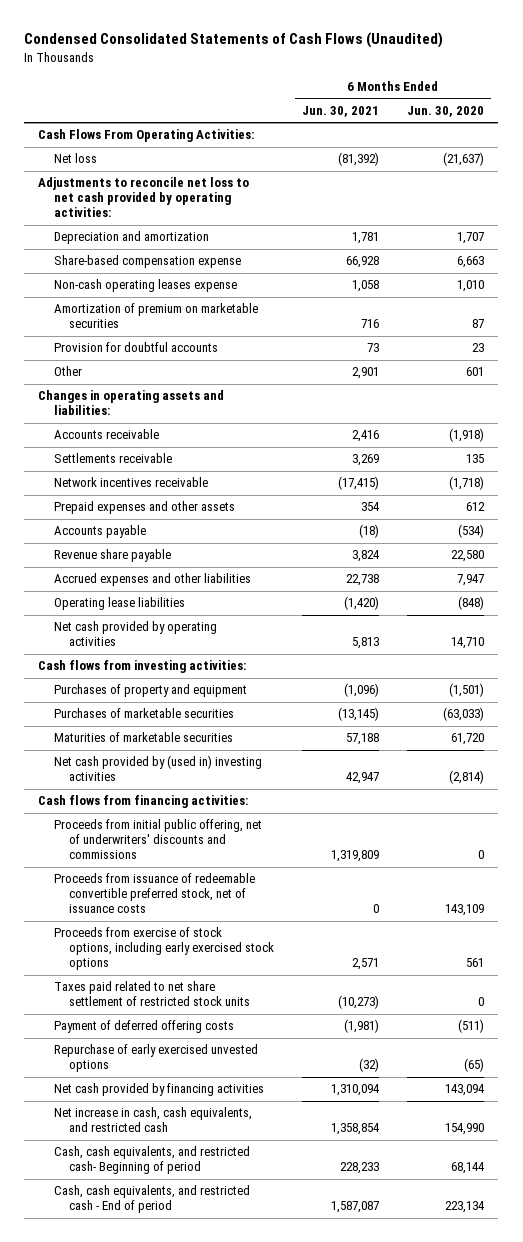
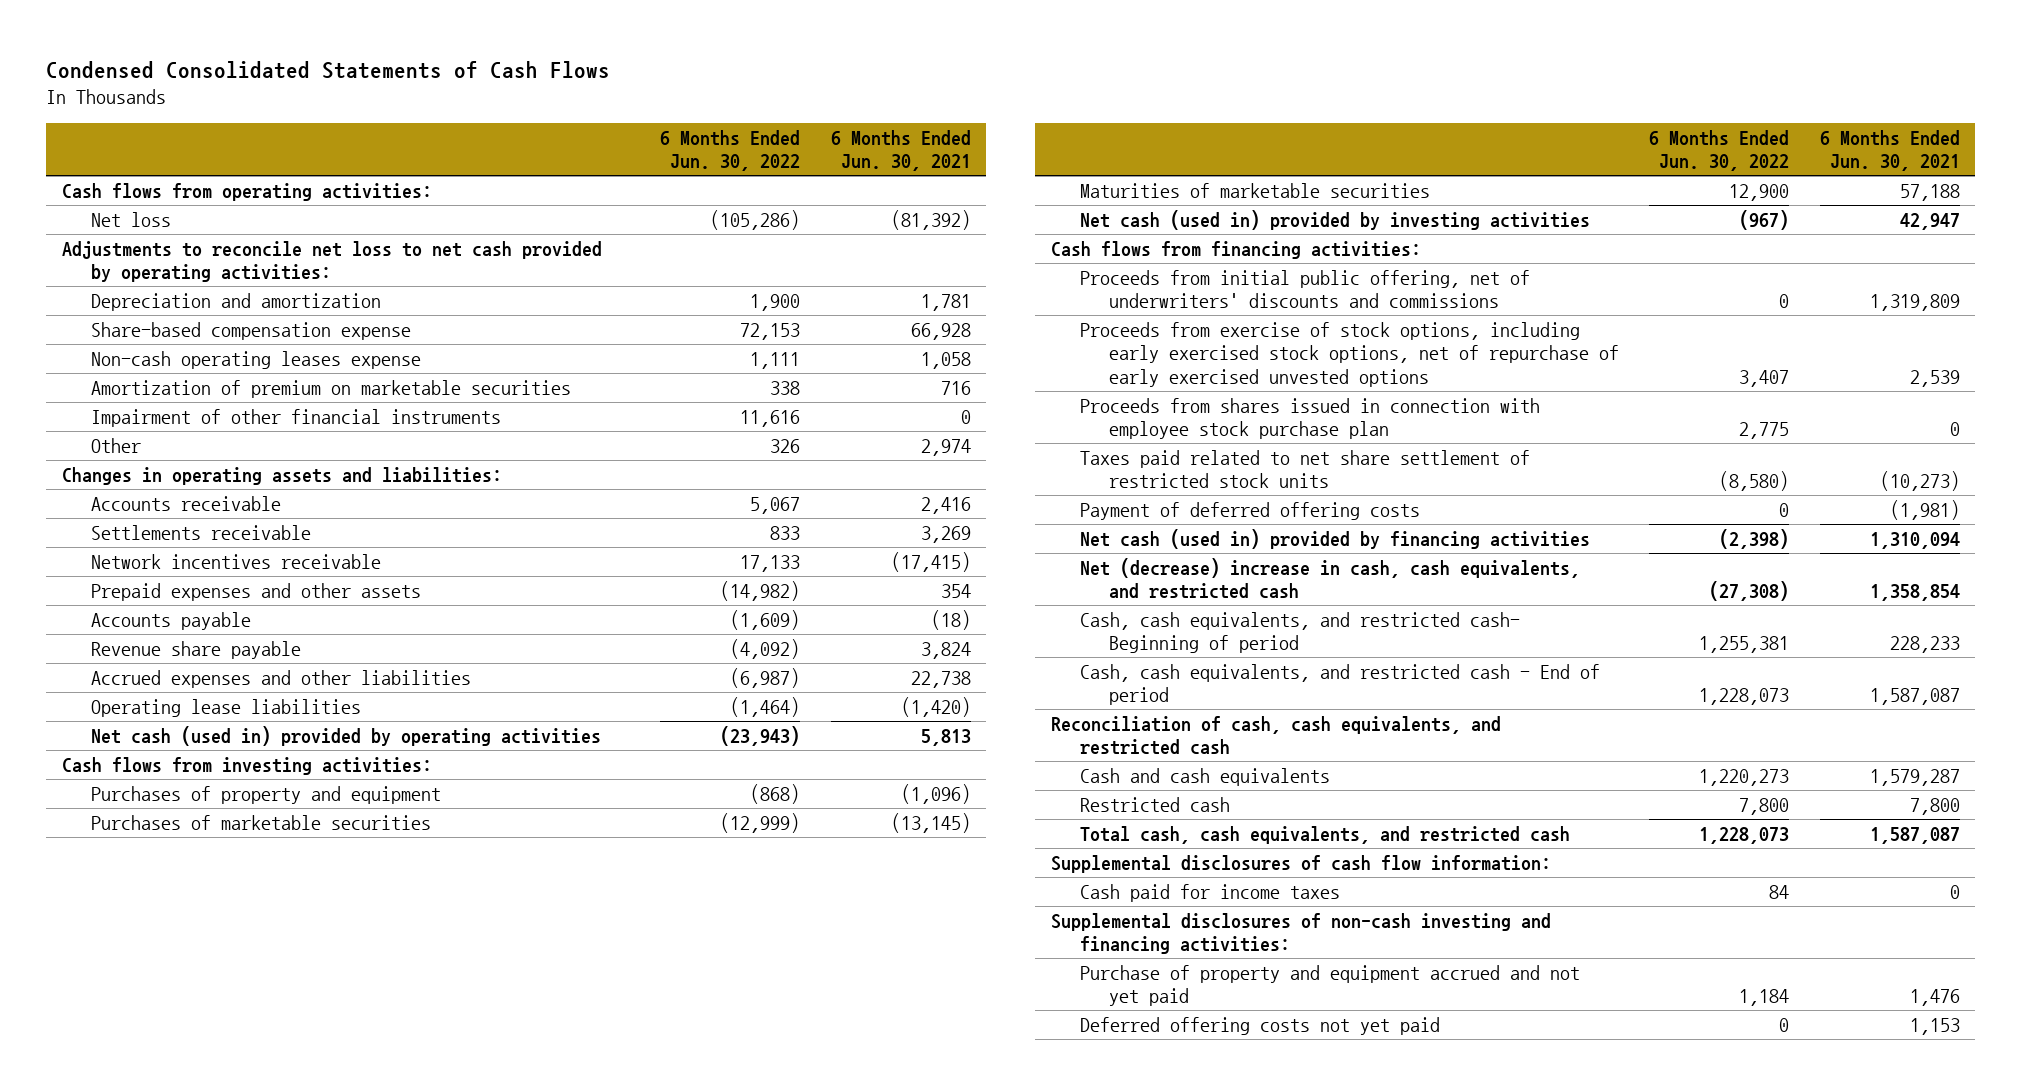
[24,32,444,49] Condensed Consolidated Statements of Cash Flows (Unaudited) -> [46,60,611,79] Condensed Consolidated Statements of Cash Flows
[407,105,485,117] Jun. 30, 2020 -> none
none -> [660,129,801,172] 6 Months Ended Jun. 30, 2022
[38,129,255,143] Cash Flows From Operating Activities: -> [61,182,432,201] Cash flows from operating activities:
[53,342,218,353] Provision for doubtful accounts -> none
none -> [90,408,501,427] Impairment of other financial instruments
[351,367,379,380] 2,901 -> [921,438,972,456] 2,974
[53,621,217,647] Net cash provided by operating activities -> [90,725,601,746] Net cash (used in) provided by operating activities
[53,755,262,782] Net cash provided by (used in) investing activities -> [1079,209,1590,230] Net cash (used in) provided by investing activities
[53,873,255,914] Proceeds from issuance of redeemable convertible preferred stock, net of issuance costs -> none
[53,927,274,971] Proceeds from exercise of stock options, including early exercised stock options -> [1079,321,1619,387] Proceeds from exercise of stock options, including early exercised stock options, net of repurchase of early exercised unvested options
[351,958,379,971] 2,571 -> [1910,369,1961,387] 2,539
none -> [1079,397,1540,440] Proceeds from shares issued in connection with employee stock purchase plan
[53,1044,258,1073] Repurchase of early exercised unvested options -> none
[53,1083,264,1097] Net cash provided by financing activities -> [1079,528,1590,549] Net cash (used in) provided by financing activities
[53,1107,252,1133] Net increase in cash, cash equivalents, and restricted cash -> [1079,557,1580,600] Net (decrease) increase in cash, cash equivalents, and restricted cash
none -> [1050,715,1501,756] Reconciliation of cash, cash equivalents, and restricted cash
none -> [1079,767,1330,786] Cash and cash equivalents
none -> [1079,796,1230,812] Restricted cash
none -> [1079,825,1570,844] Total cash, cash equivalents, and restricted cash
none -> [1050,854,1551,873] Supplemental disclosures of cash flow information:
none -> [1079,883,1340,902] Cash paid for income taxes
none -> [1050,912,1551,955] Supplemental disclosures of non-cash investing and financing activities:
none -> [1079,964,1580,1007] Purchase of property and equipment accrued and not yet paid
none -> [1079,1016,1440,1035] Deferred offering costs not yet paid

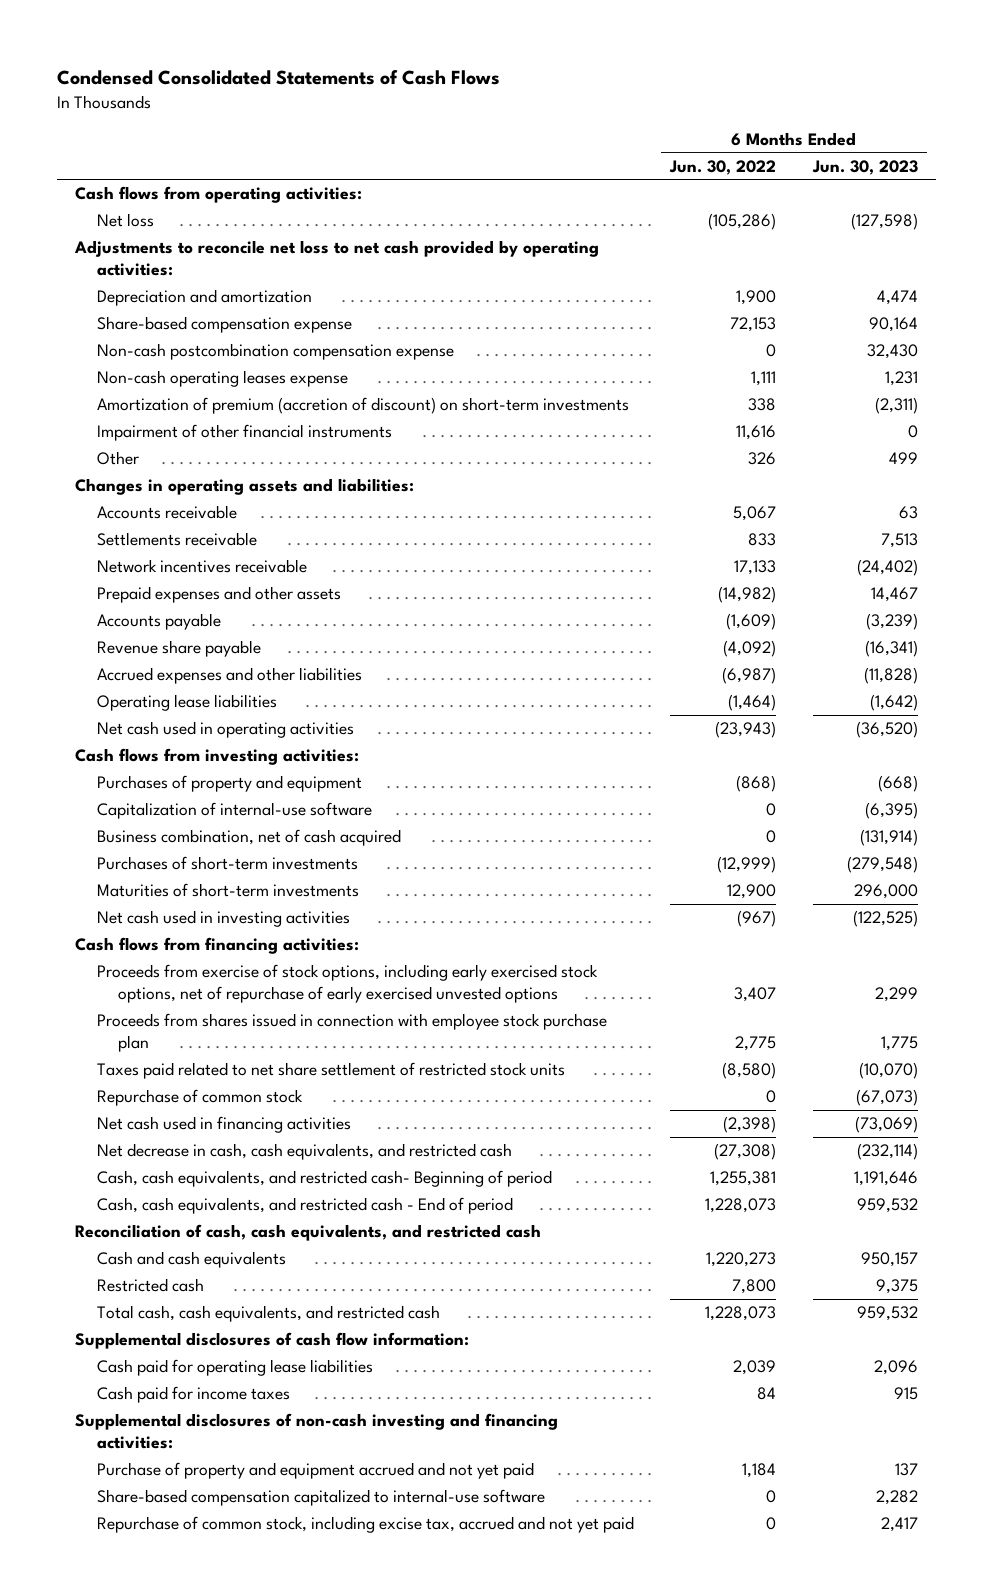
[831,129,972,172] 6 Months Ended Jun. 30, 2021 -> none
none -> [811,159,918,175] Jun. 30, 2023
none -> [96,343,454,361] Non-cash postcombination compensation expense
[90,379,571,398] Amortization of premium on marketable securities -> [96,397,629,415] Amortization of premium (accretion of discount) on short-term investments
[90,725,601,746] Net cash (used in) provided by operating activities -> [96,721,354,739] Net cash used in operating activities
none -> [96,802,372,820] Capitalization of internal-use software
none -> [96,829,401,847] Business combination, net of cash acquired
[90,814,431,830] Purchases of marketable securities -> [96,856,358,871] Purchases of short-term investments
[1079,182,1430,198] Maturities of marketable securities -> [96,883,359,898] Maturities of short-term investments
[1079,209,1590,230] Net cash (used in) provided by investing activities -> [96,910,350,928] Net cash used in investing activities
[1079,269,1530,309] Proceeds from initial public offering, net of underwriters' discounts and commissions -> none
[1079,501,1420,520] Payment of deferred offering costs -> none
none -> [96,1089,303,1107] Repurchase of common stock
[1079,528,1590,549] Net cash (used in) provided by financing activities -> [96,1116,351,1134] Net cash used in financing activities
[1079,557,1580,600] Net (decrease) increase in cash, cash equivalents, and restricted cash -> [96,1143,512,1161] Net decrease in cash, cash equivalents, and restricted cash
none -> [96,1359,373,1377] Cash paid for operating lease liabilities
[1079,1016,1440,1035] Deferred offering costs not yet paid -> [96,1489,545,1507] Share-based compensation capitalized to internal-use software
none -> [96,1516,634,1534] Repurchase of common stock, including excise tax, accrued and not yet paid

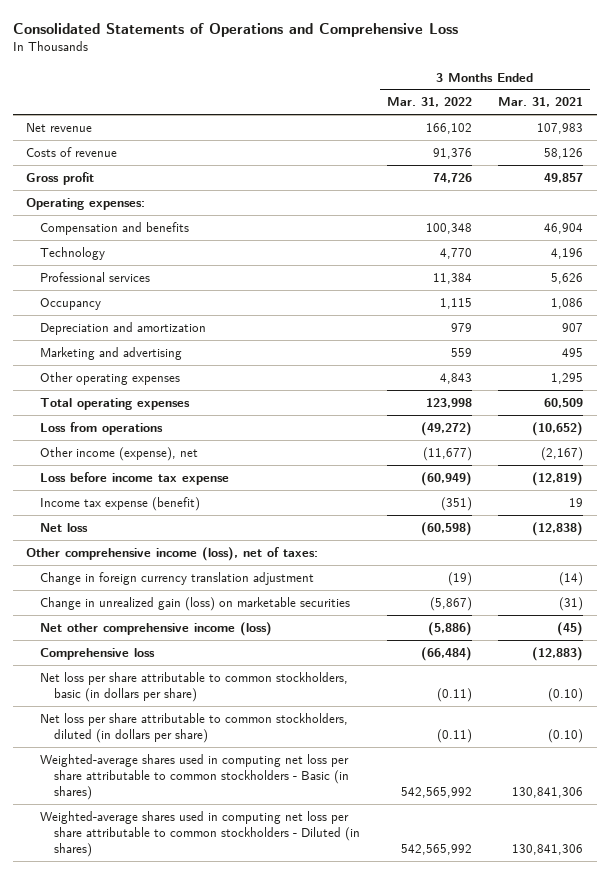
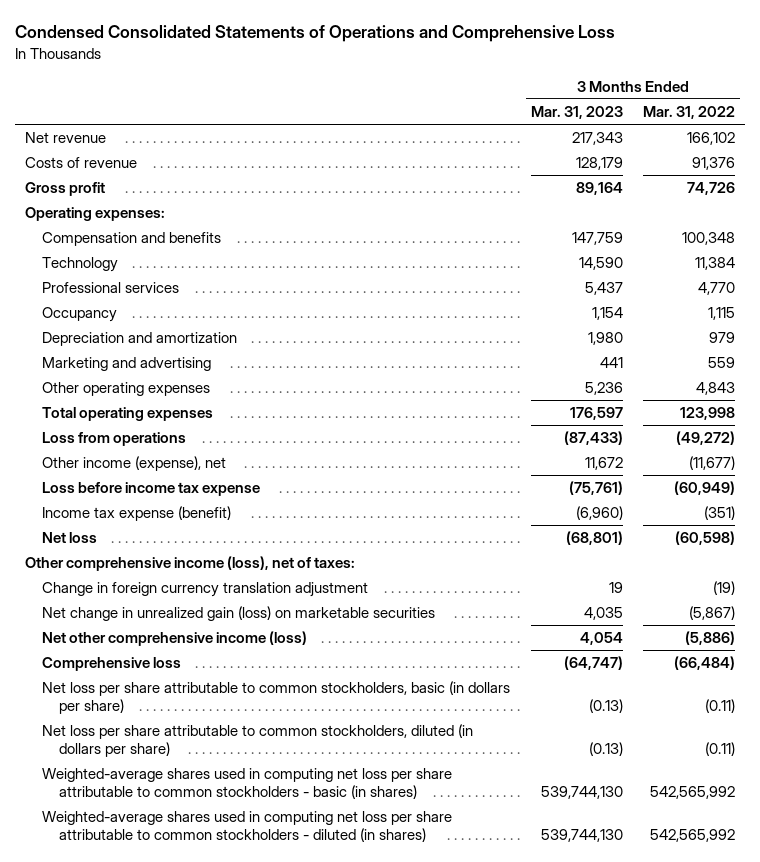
[13,22,459,37] Consolidated Statements of Operations and Comprehensive Loss -> [15,25,616,43] Condensed Consolidated Statements of Operations and Comprehensive Loss
[498,97,584,108] Mar. 31, 2021 -> none
none -> [530,105,623,119] Mar. 31, 2023
[439,248,472,260] 4,770 -> [694,257,735,271] 11,384
[432,273,472,285] 11,384 -> [697,282,735,296] 4,770
[40,597,351,612] Change in unrealized gain (loss) on marketable securities -> [42,606,436,622] Net change in unrealized gain (loss) on marketable securities
[40,754,350,800] Weighted-average shares used in computing net loss per share attributable to common stockholders - Basic (in shares) -> [42,768,453,799] Weighted-average shares used in computing net loss per share attributable to common stockholders - basic (in shares)
[40,811,361,857] Weighted-average shares used in computing net loss per share attributable to common stockholders - Diluted (in shares) -> [42,811,453,842] Weighted-average shares used in computing net loss per share attributable to common stockholders - diluted (in shares)

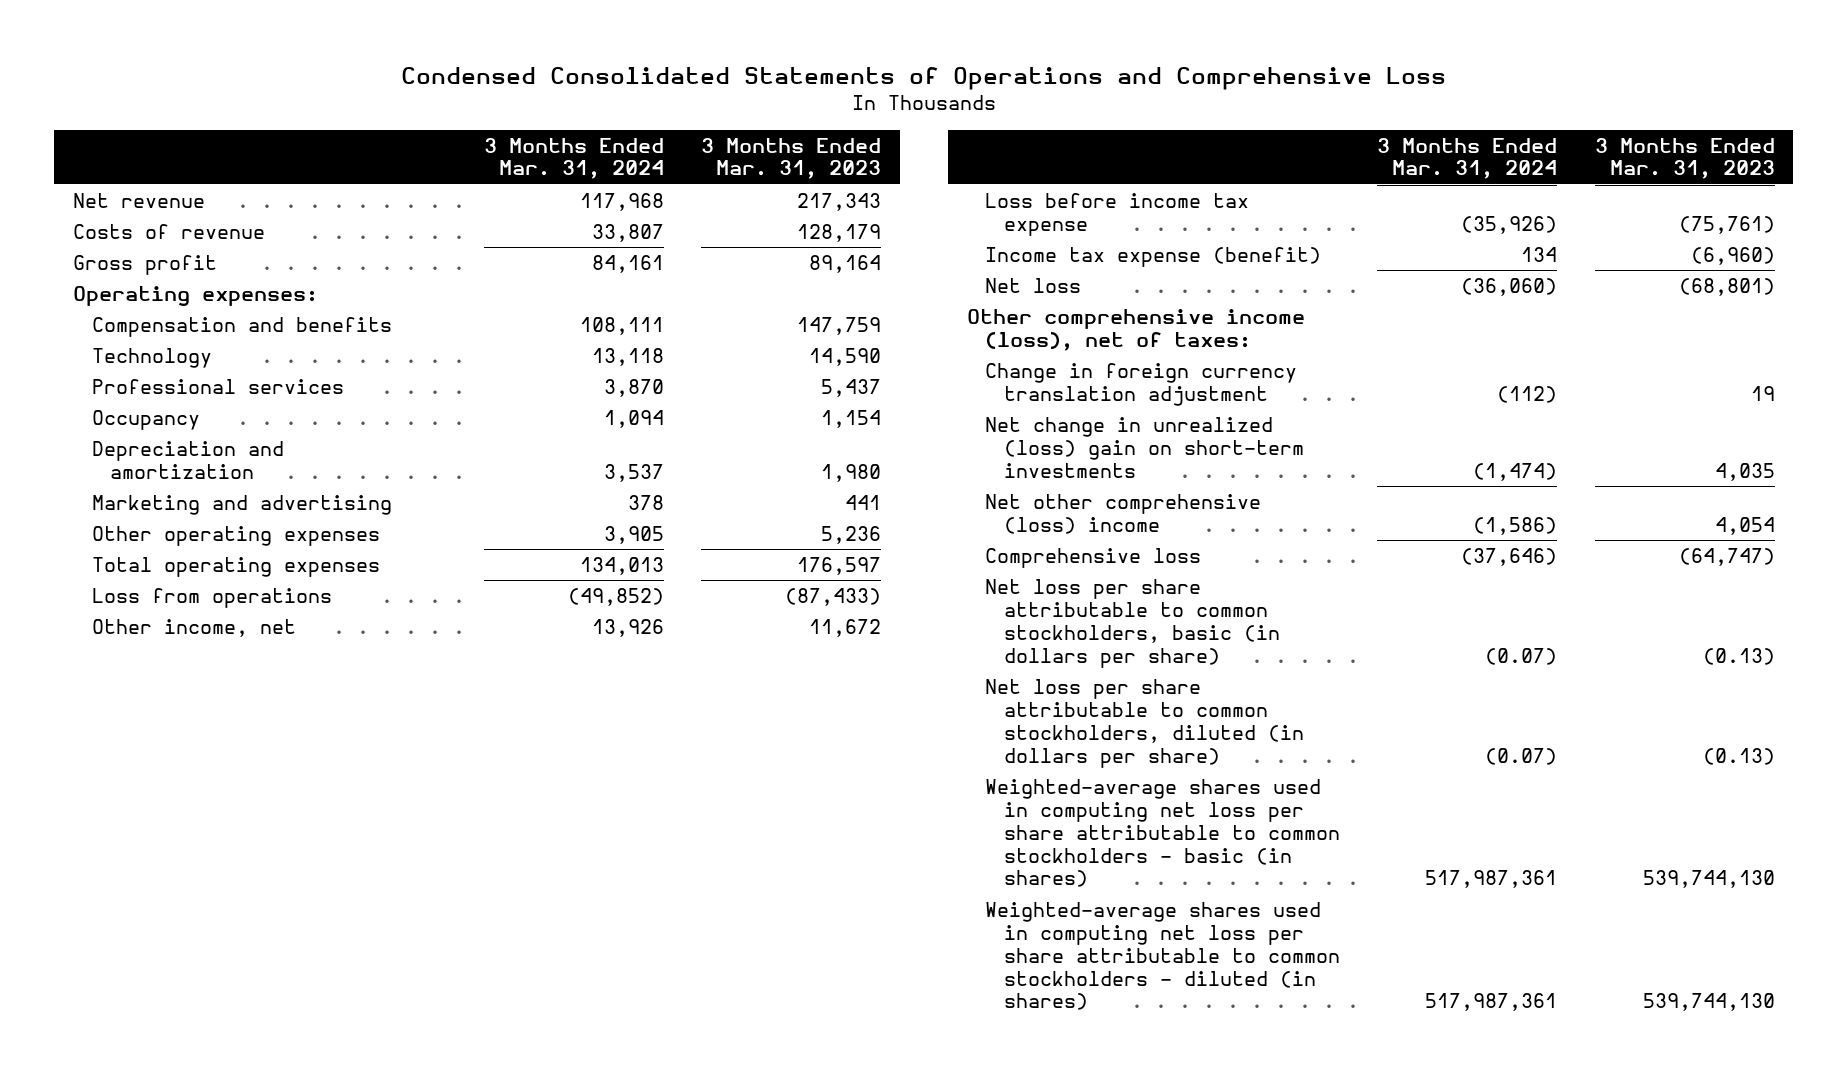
[642,105,735,119] Mar. 31, 2022 -> none
none -> [483,137,664,180] 3 Months Ended Mar. 31, 2024
[42,456,227,472] Other income (expense), net -> [91,618,296,637] Other income, net
[42,606,436,622] Net change in unrealized gain (loss) on marketable securities -> [985,416,1305,478] Net change in unrealized (loss) gain on short-term investments
[42,631,308,647] Net other comprehensive income (loss) -> [985,493,1262,534] Net other comprehensive (loss) income

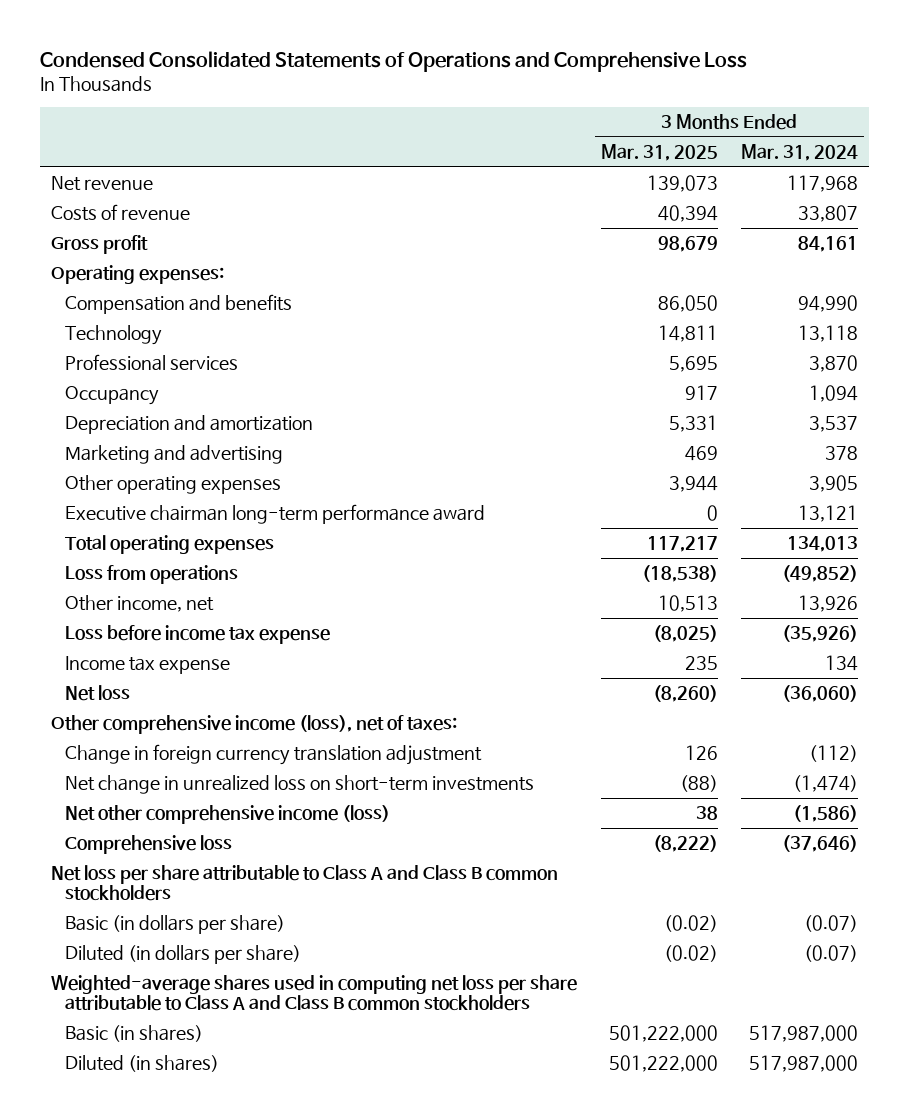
[700,137,881,180] 3 Months Ended Mar. 31, 2023 -> none
none -> [600,144,718,162] Mar. 31, 2025
[579,316,664,335] 108,111 -> [797,295,858,313] 94,990
none -> [64,504,485,525] Executive chairman long-term performance award
[985,246,1322,267] Income tax expense (benefit) -> [64,656,230,675] Income tax expense
[985,416,1305,478] Net change in unrealized (loss) gain on short-term investments -> [64,775,534,795] Net change in unrealized loss on short-term investments
[985,493,1262,534] Net other comprehensive (loss) income -> [64,805,390,825] Net other comprehensive income (loss)
none -> [51,865,559,902] Net loss per share attributable to Class A and Class B common stockholders
[985,578,1281,668] Net loss per share attributable to common stockholders, basic (in dollars per share) -> [64,915,285,935] Basic (in dollars per share)
[985,678,1305,768] Net loss per share attributable to common stockholders, diluted (in dollars per share) -> [64,945,301,965] Diluted (in dollars per share)
none -> [51,975,578,1012] Weighted-average shares used in computing net loss per share attributable to Class A and Class B common stockholders
[985,778,1341,888] Weighted-average shares used in computing net loss per share attributable to common stockholders - basic (in shares) -> [64,1025,203,1043] Basic (in shares)
[1425,870,1558,889] 517,987,361 -> [748,1025,858,1043] 517,987,000
[985,901,1341,1011] Weighted-average shares used in computing net loss per share attributable to common stockholders - diluted (in shares) -> [64,1055,219,1073] Diluted (in shares)
[1425,993,1558,1012] 517,987,361 -> [748,1055,858,1073] 517,987,000

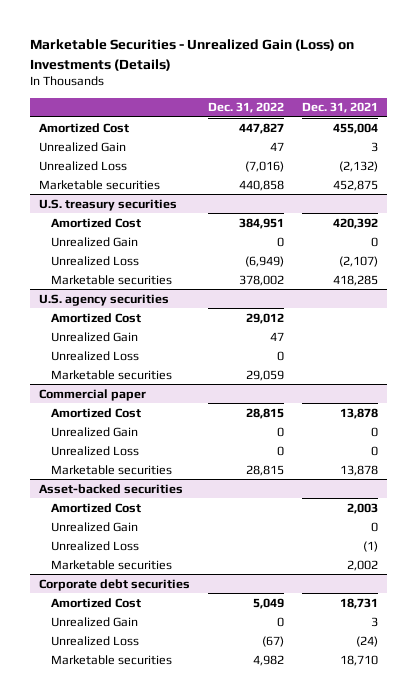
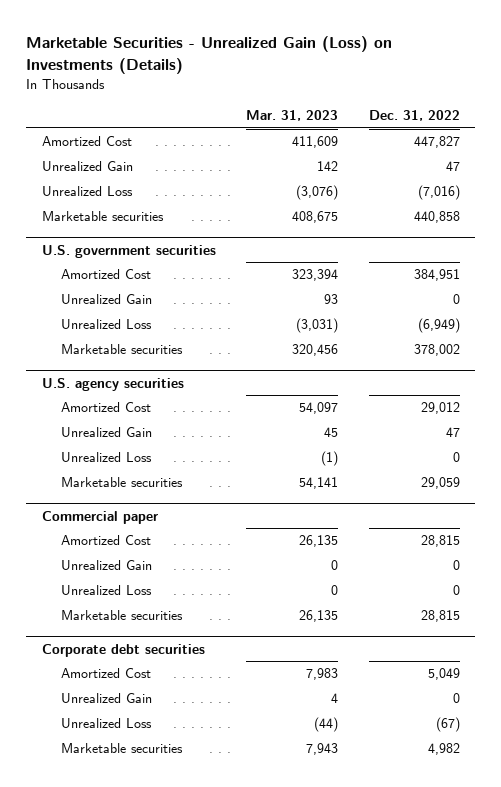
[301,102,378,114] Dec. 31, 2021 -> none
none -> [246,110,339,122] Mar. 31, 2023
[39,198,178,211] U.S. treasury securities -> [41,244,216,258] U.S. government securities
[39,483,184,494] Asset-backed securities -> none
[51,502,142,513] Amortized Cost -> none
[51,521,139,532] Unrealized Gain -> none
[51,540,140,551] Unrealized Loss -> none
[51,559,173,570] Marketable securities -> none

